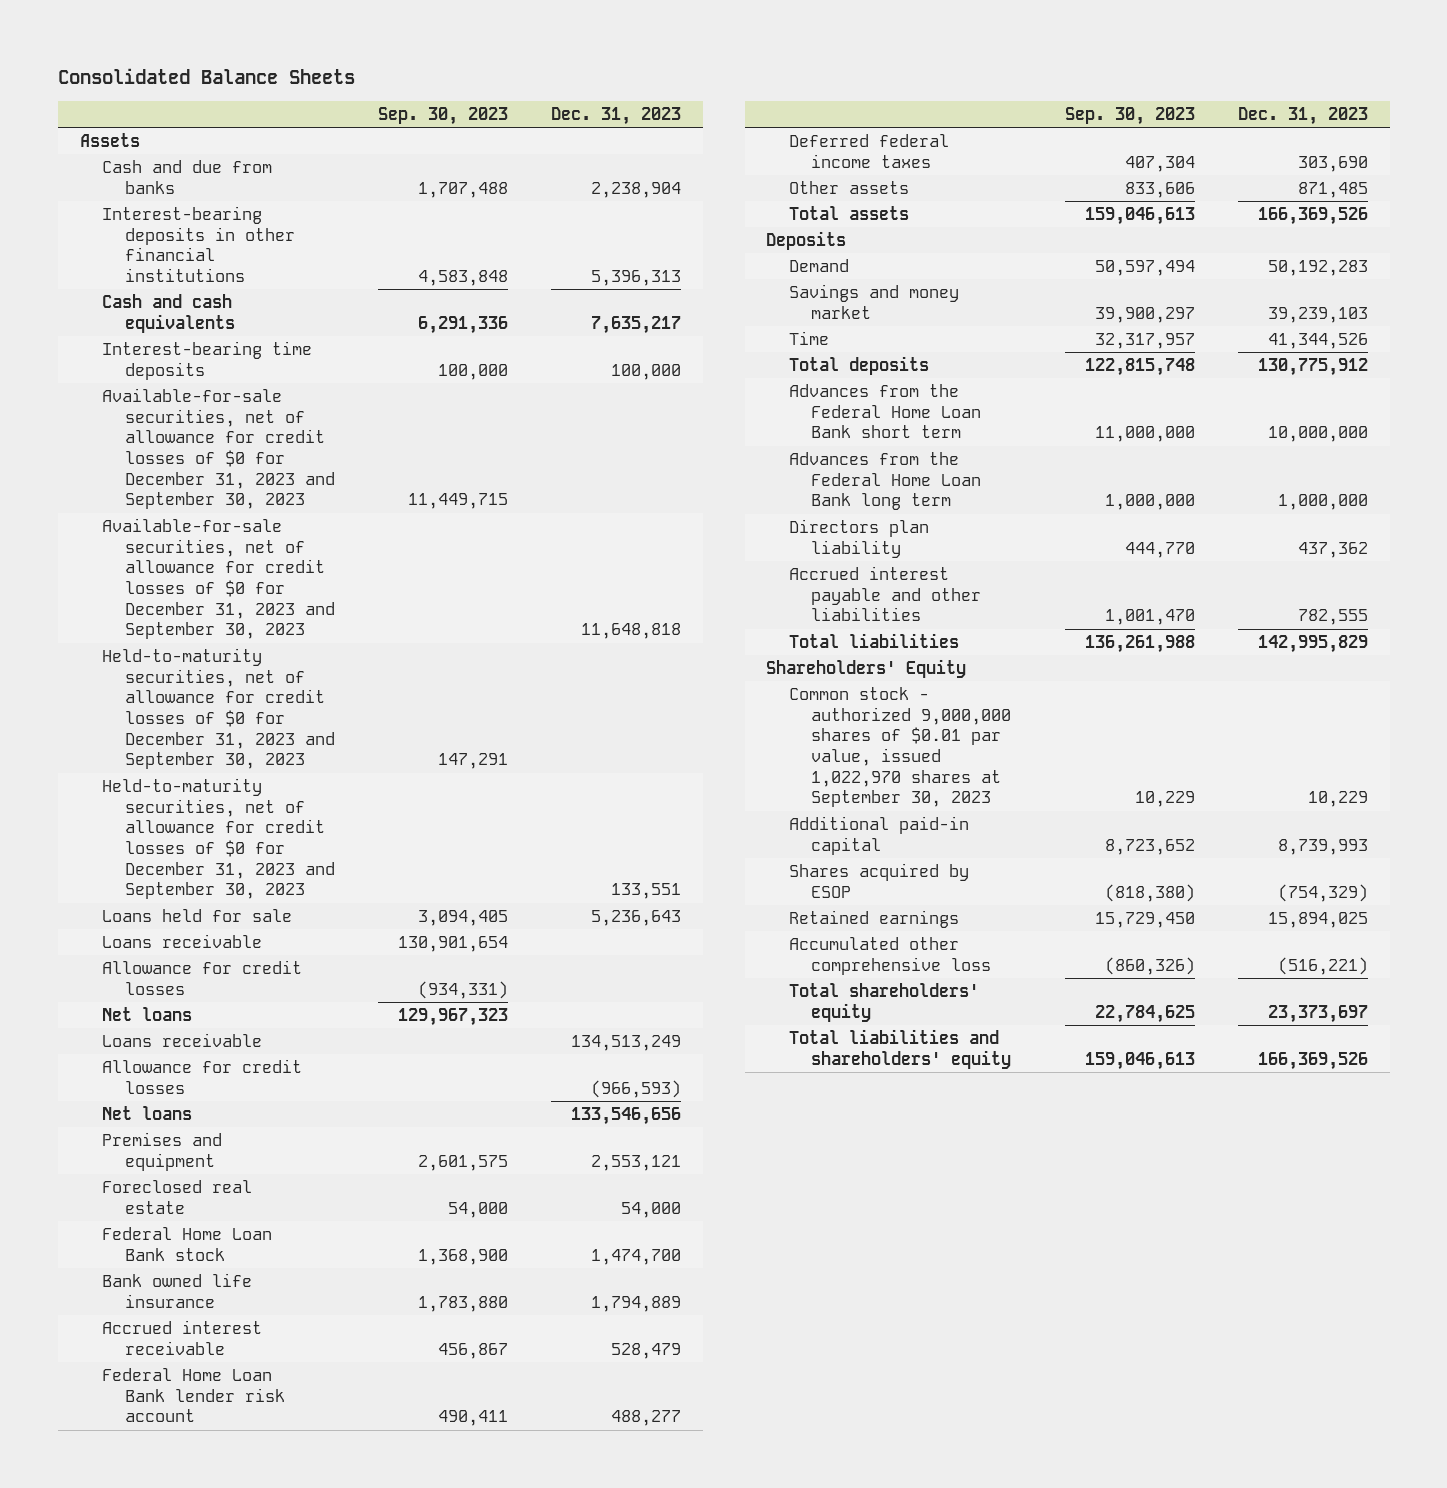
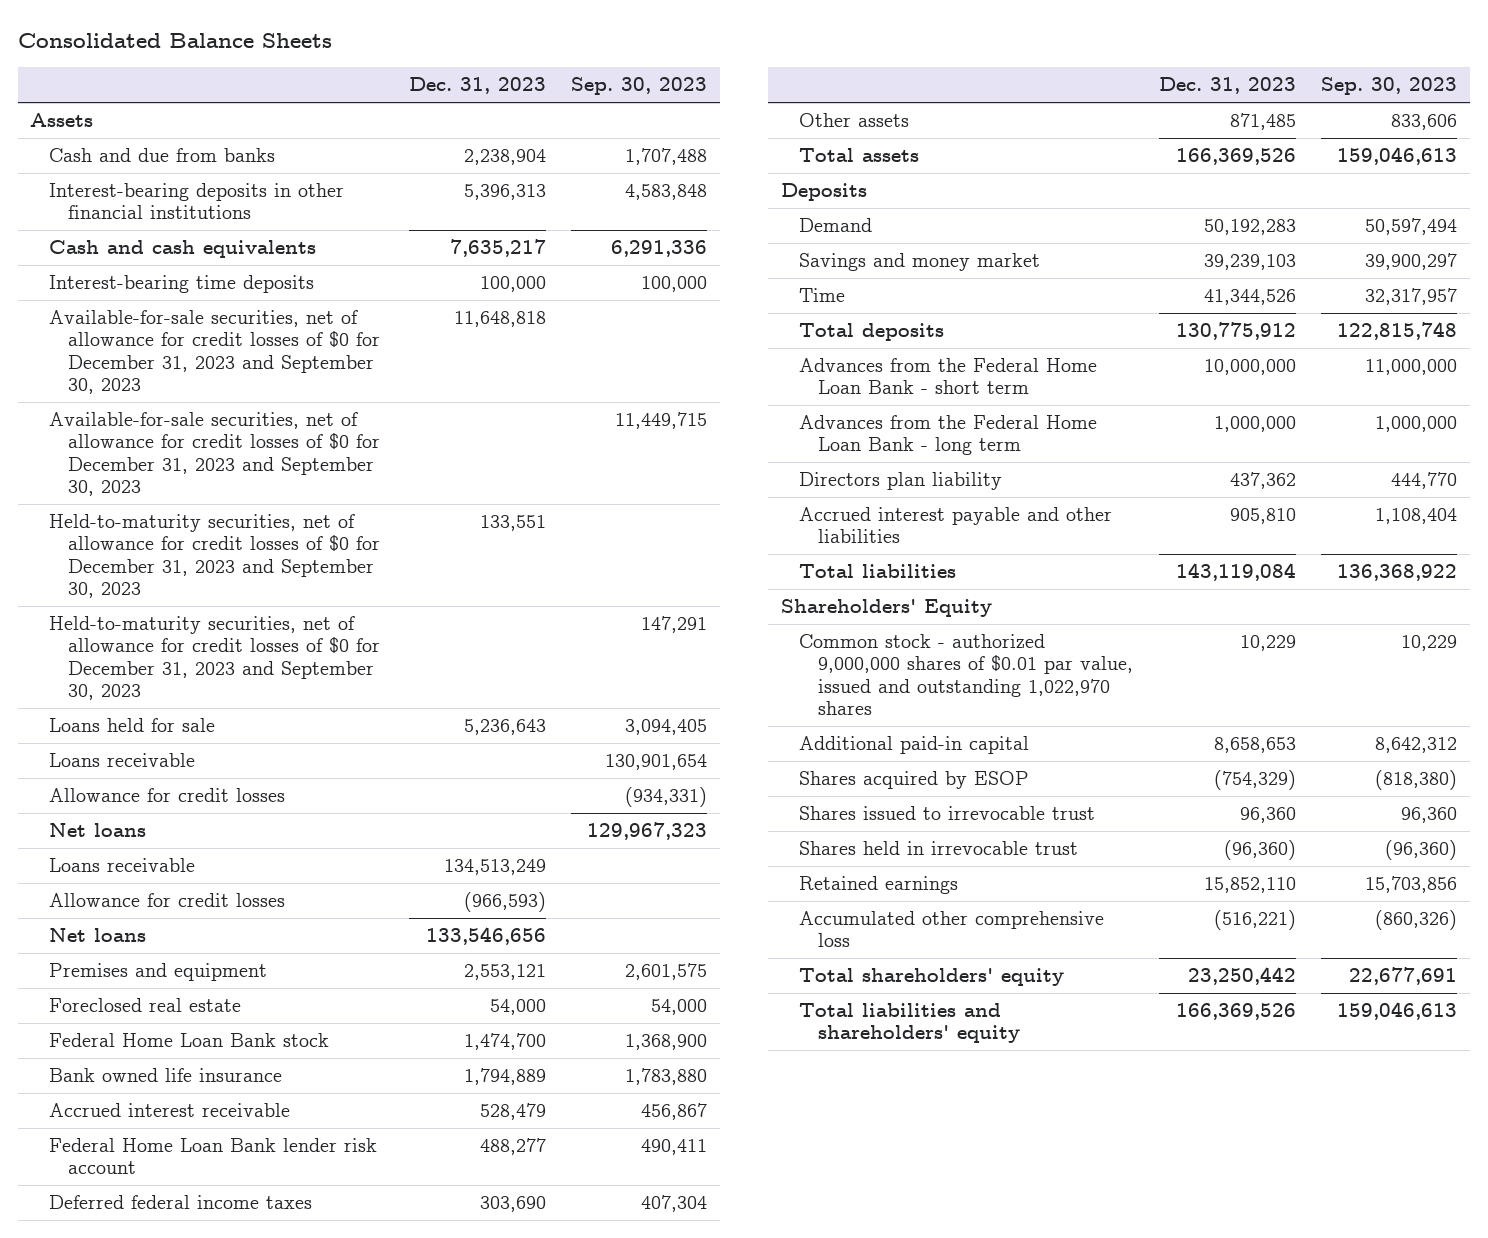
[102,388,335,510] Available-for-sale securities, net of allowance for credit losses of $0 for December 31, 2023 and September 30, 2023 -> [49,412,381,496] Available-for-sale securities, net of allowance for credit losses of $0 for December 31, 2023 and September 30, 2023
[102,648,335,770] Held-to-maturity securities, net of allowance for credit losses of $0 for December 31, 2023 and September 30, 2023 -> [49,616,381,700] Held-to-maturity securities, net of allowance for credit losses of $0 for December 31, 2023 and September 30, 2023
[788,384,982,439] Advances from the Federal Home Loan Bank short term -> [799,358,1098,395] Advances from the Federal Home Loan Bank - short term
[788,452,982,511] Advances from the Federal Home Loan Bank long term -> [799,415,1098,456] Advances from the Federal Home Loan Bank - long term
[1104,609,1195,626] 1,001,470 -> [1375,508,1458,525] 1,108,404
[1297,609,1368,626] 782,555 -> [1229,508,1296,525] 905,810
[1084,635,1195,654] 136,261,988 -> [1337,564,1458,582] 136,368,922
[1257,635,1368,654] 142,995,829 -> [1175,563,1296,582] 143,119,084
[788,687,1012,808] Common stock - authorized 9,000,000 shares of $0.01 par value, issued 1,022,970 shares at September 30, 2023 -> [799,634,1134,715] Common stock - authorized 9,000,000 shares of $0.01 par value, issued and outstanding 1,022,970 shares
[1104,838,1195,855] 8,723,652 -> [1375,737,1458,754] 8,642,312
[1277,838,1368,855] 8,739,993 -> [1213,737,1296,754] 8,658,653
none -> [799,806,1096,821] Shares issued to irrevocable trust
none -> [799,841,1079,856] Shares held in irrevocable trust
[1094,912,1195,929] 15,729,450 -> [1365,876,1458,894] 15,703,856
[1267,912,1368,929] 15,894,025 -> [1203,877,1296,894] 15,852,110
[1094,1004,1195,1023] 22,784,625 -> [1349,967,1458,986] 22,677,691
[1267,1004,1368,1023] 23,373,697 -> [1187,967,1296,986] 23,250,442

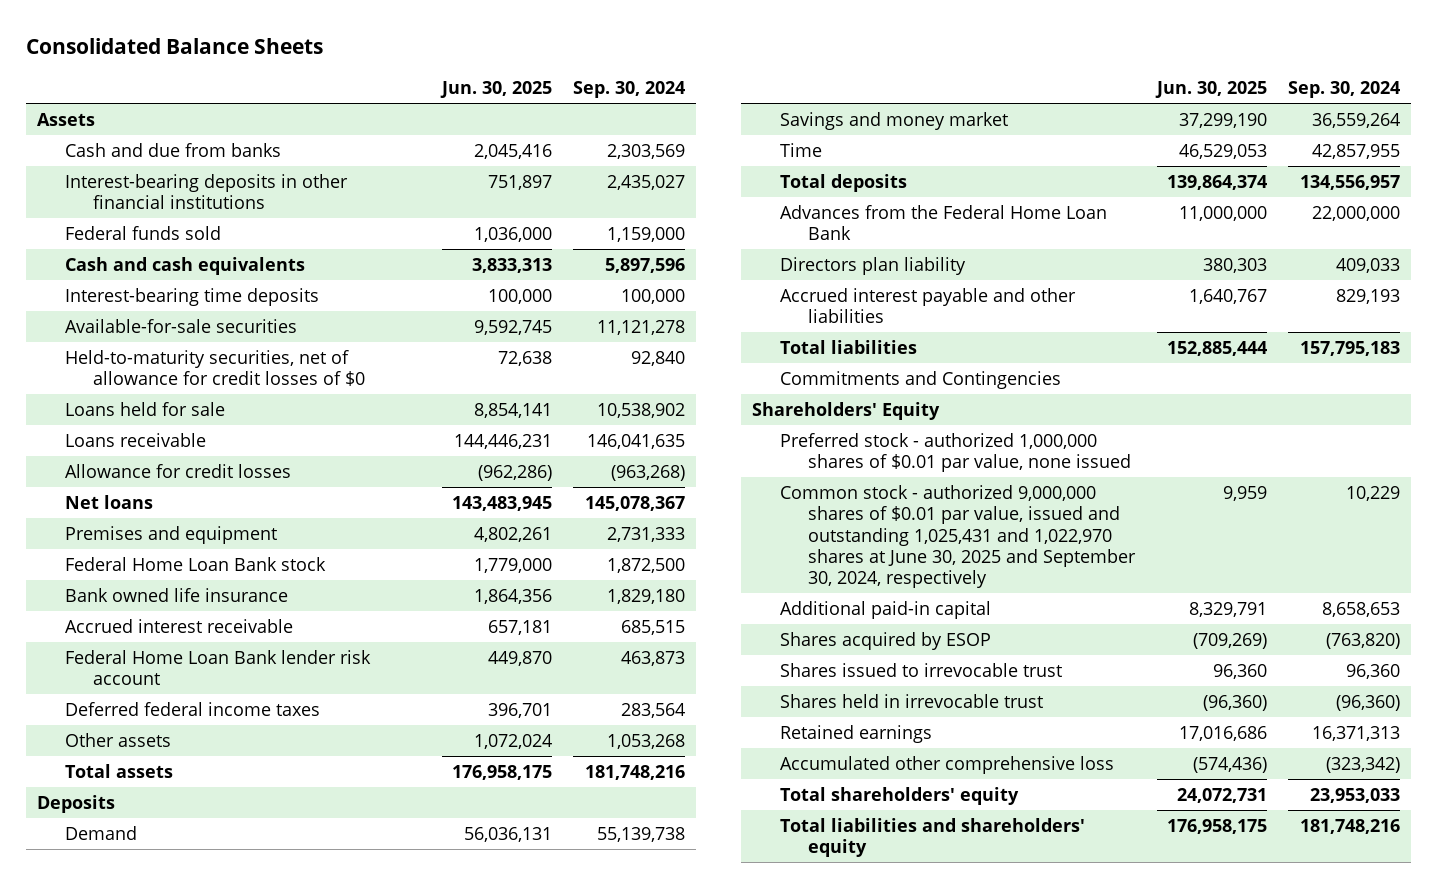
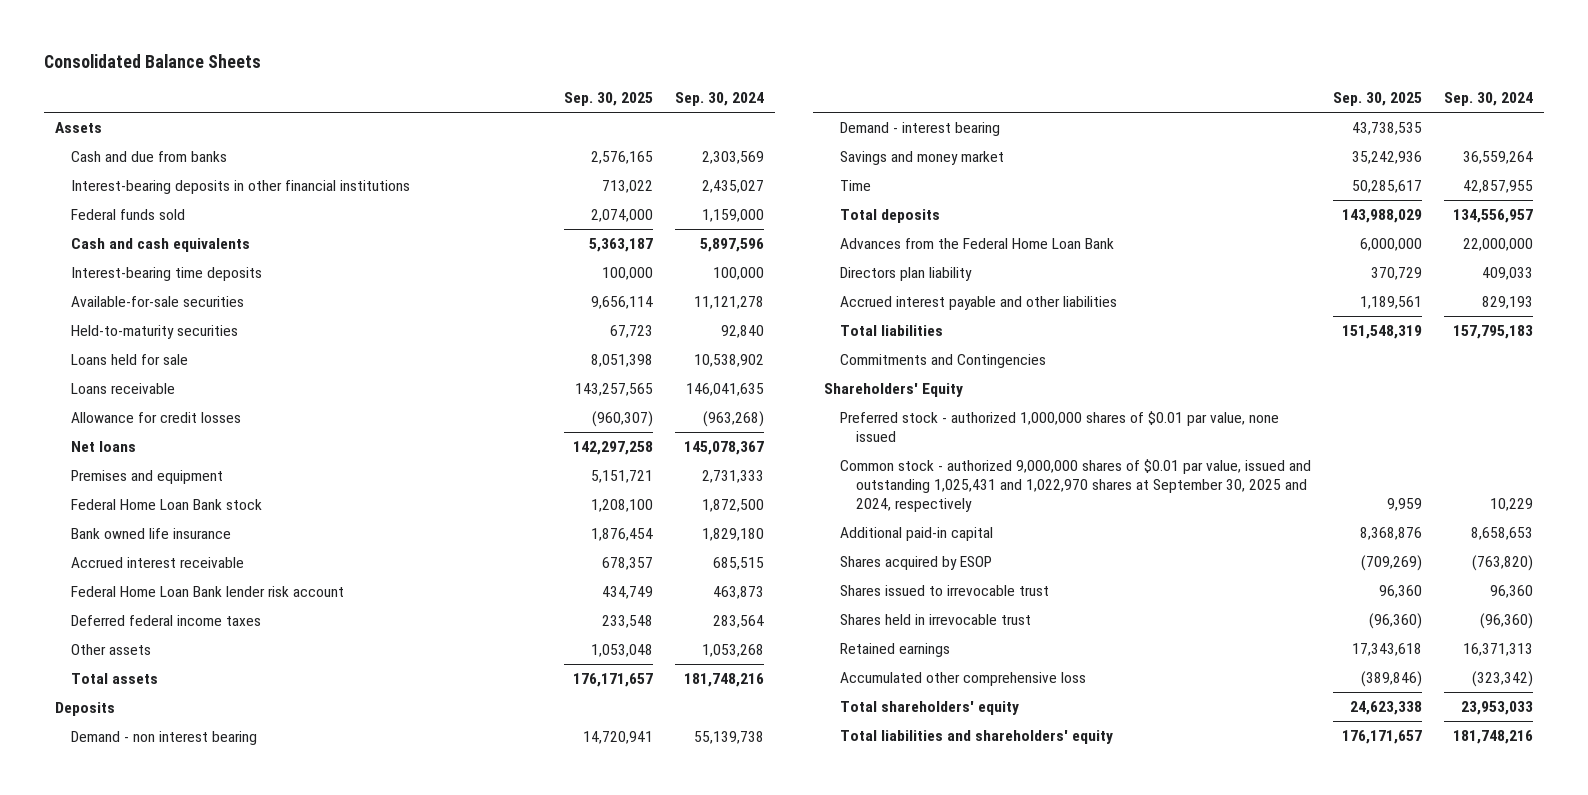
[439,81,552,99] Jun. 30, 2025 -> none
none -> [564,92,654,107] Sep. 30, 2025
[65,349,366,387] Held-to-maturity securities, net of allowance for credit losses of $0 -> [71,324,239,339] Held-to-maturity securities
[65,825,138,840] Demand -> [71,730,258,745] Demand - non interest bearing
none -> [840,121,1001,136] Demand - interest bearing
[780,484,1137,589] Common stock - authorized 9,000,000 shares of $0.01 par value, issued and outstanding 1,025,431 and 1,022,970 shares at June 30, 2025 and September 30, 2024, respectively -> [840,458,1312,513] Common stock - authorized 9,000,000 shares of $0.01 par value, issued and outstanding 1,025,431 and 1,022,970 shares at September 30, 2025 and 2024, respectively

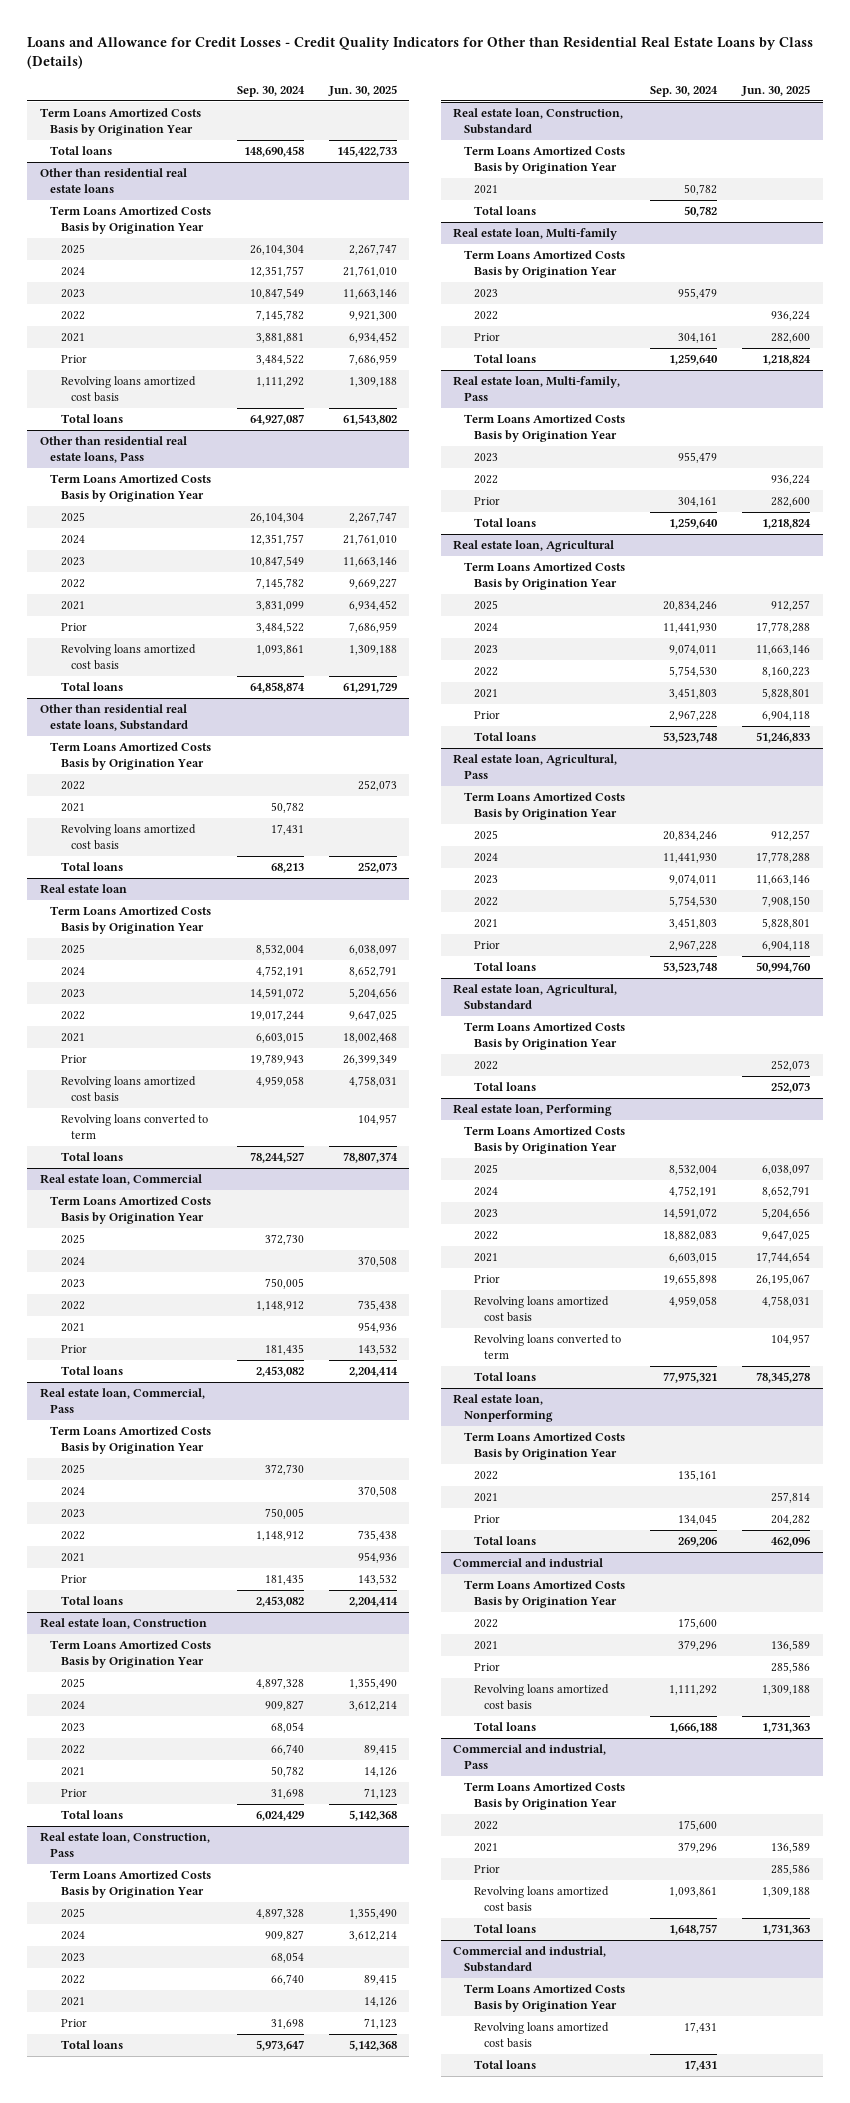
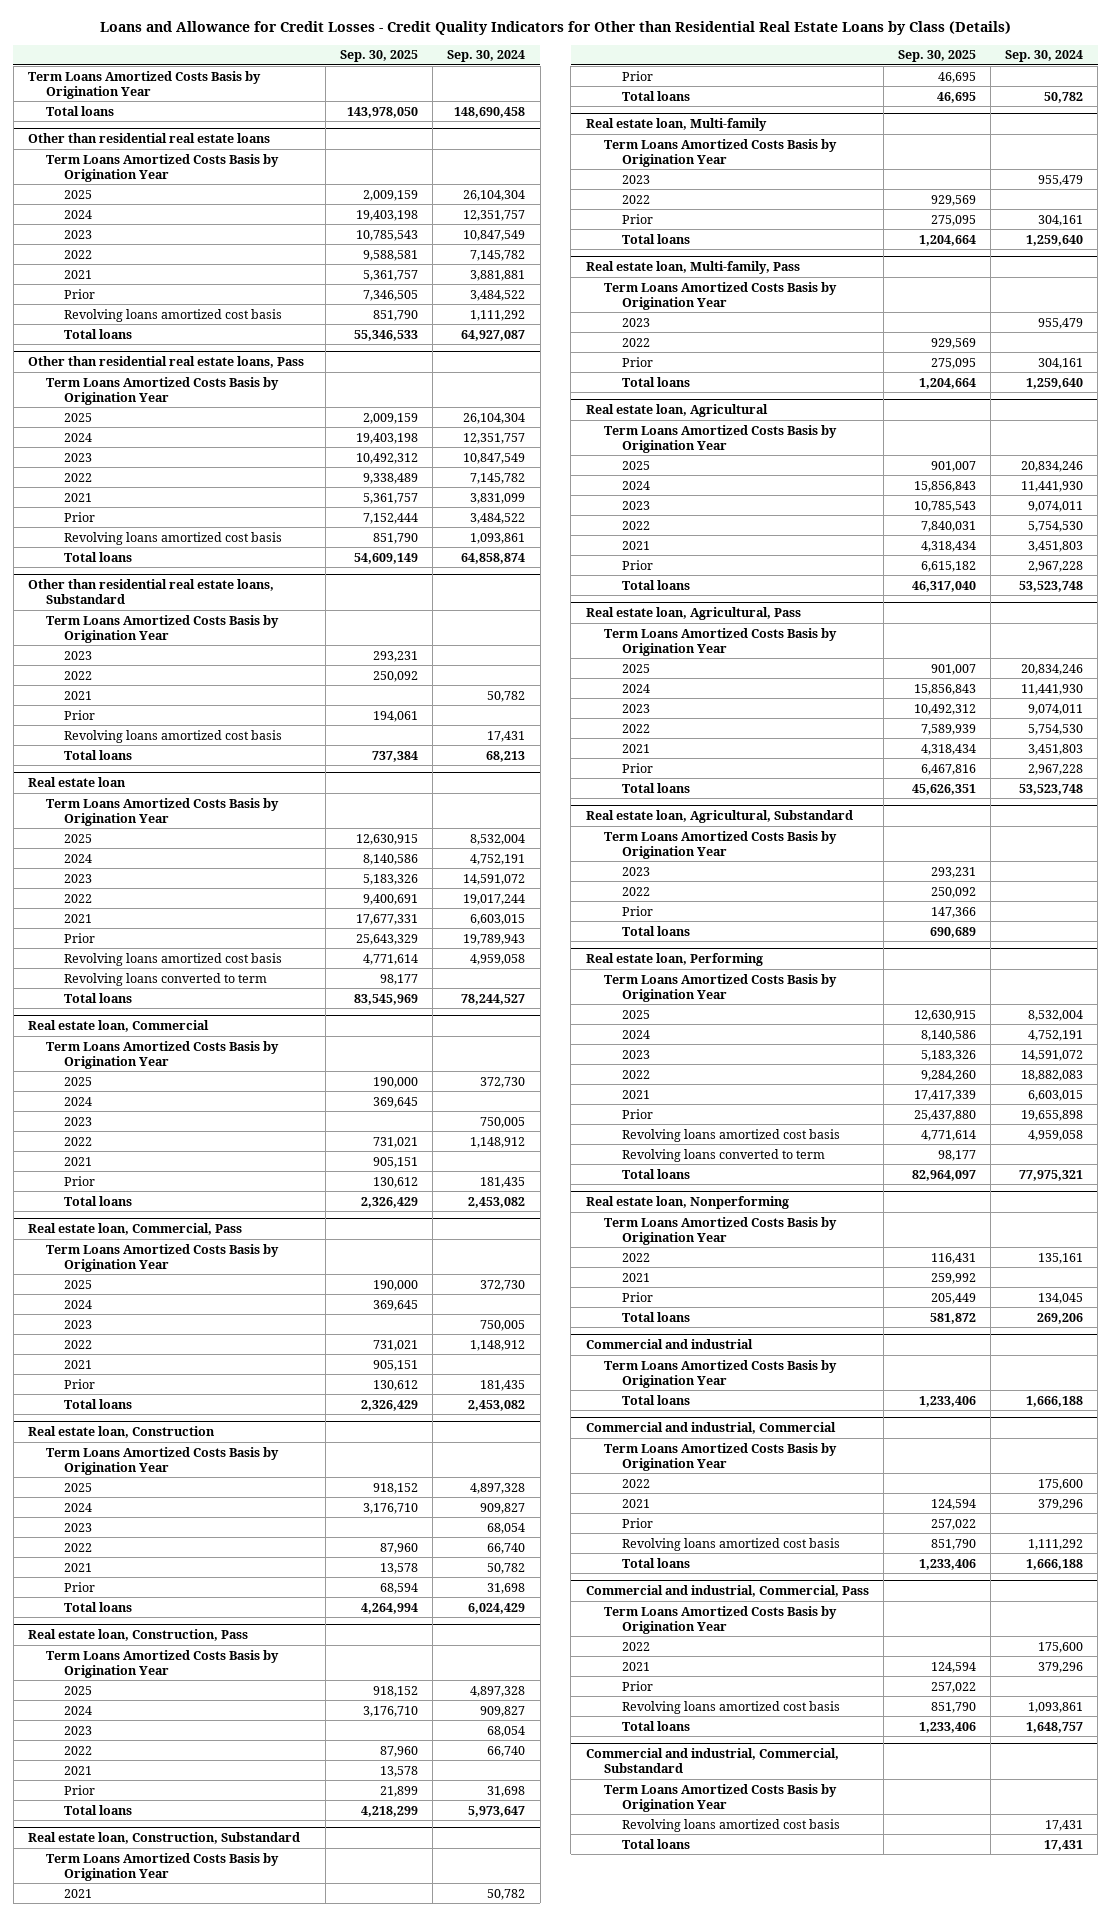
[327,84,397,96] Jun. 30, 2025 -> none
none -> [340,50,419,63] Sep. 30, 2025
none -> [64,650,93,660] 2023
none -> [64,709,96,720] Prior
none -> [622,70,654,81] Prior
none -> [622,866,651,876] 2023
none -> [622,905,654,916] Prior
none -> [622,1394,691,1405] Total loans
none -> [585,1422,836,1435] Commercial and industrial, Commercial
none -> [603,1442,837,1471] Term Loans Amortized Costs Basis by Origination Year
[453,1744,607,1770] Commercial and industrial, Pass -> [585,1585,869,1598] Commercial and industrial, Commercial, Pass
[453,1946,607,1973] Commercial and industrial, Substandard -> [585,1748,839,1774] Commercial and industrial, Commercial, Substandard

